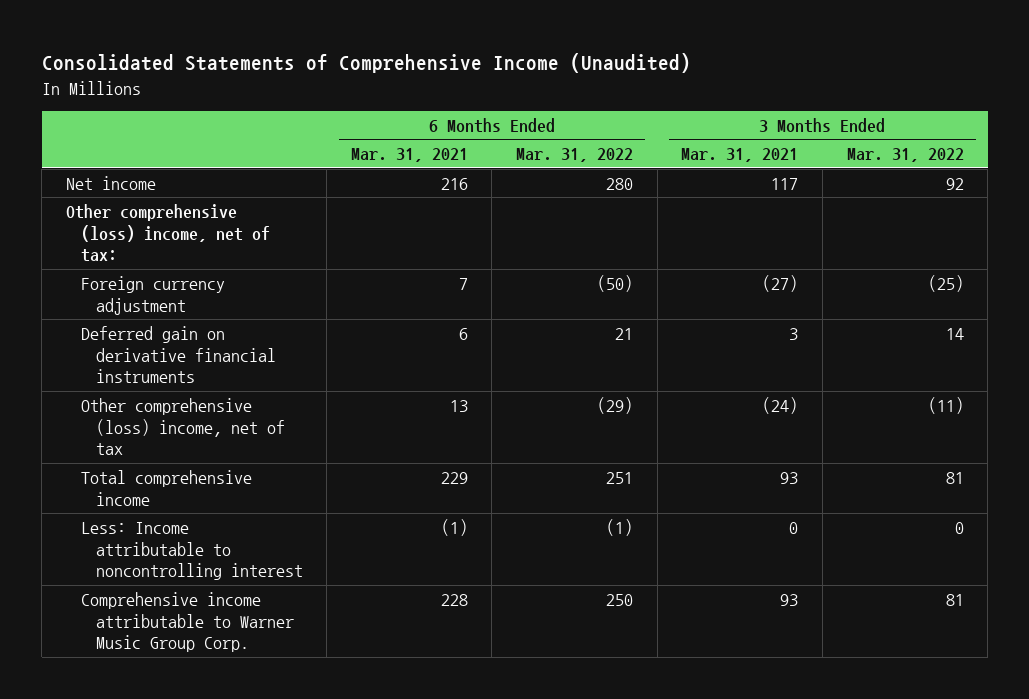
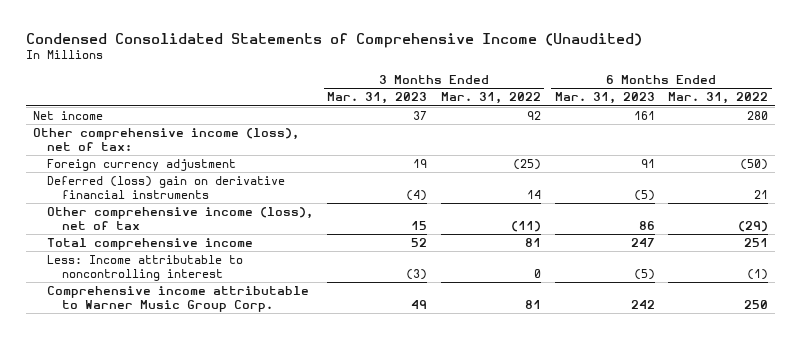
[41,53,691,74] Consolidated Statements of Comprehensive Income (Unaudited) -> [25,32,642,48] Condensed Consolidated Statements of Comprehensive Income (Unaudited)
[350,148,468,163] Mar. 31, 2021 -> none
[681,148,799,163] Mar. 31, 2021 -> none
none -> [327,92,428,105] Mar. 31, 2023
none -> [554,92,655,105] Mar. 31, 2023
[65,203,270,263] Other comprehensive (loss) income, net of tax: -> [32,128,299,152] Other comprehensive income (loss), net of tax:
[80,325,276,384] Deferred gain on derivative financial instruments -> [47,176,286,200] Deferred (loss) gain on derivative financial instruments
[80,397,285,456] Other comprehensive (loss) income, net of tax -> [47,207,314,231] Other comprehensive income (loss), net of tax

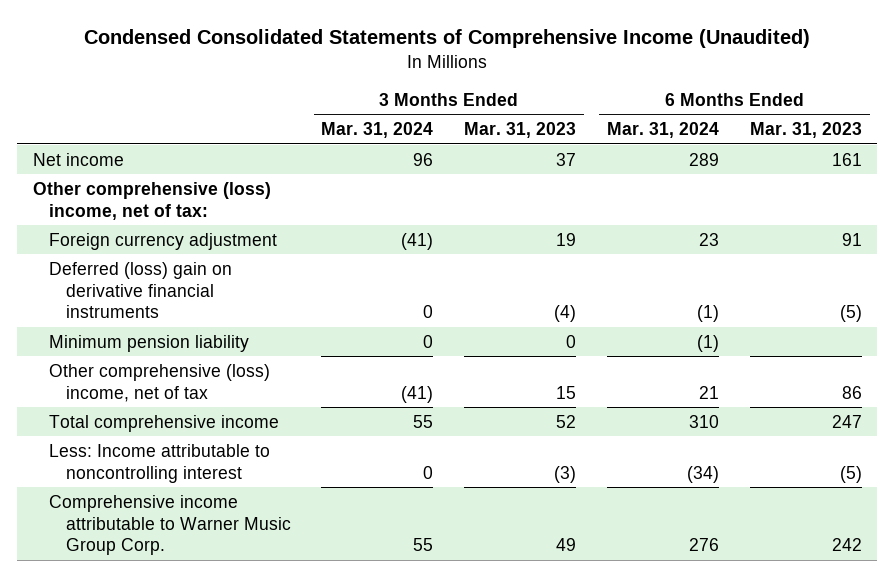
[440,92,541,105] Mar. 31, 2022 -> none
[668,92,769,105] Mar. 31, 2022 -> none
none -> [321,122,434,139] Mar. 31, 2024
none -> [607,122,720,139] Mar. 31, 2024
[32,128,299,152] Other comprehensive income (loss), net of tax: -> [32,181,271,220] Other comprehensive (loss) income, net of tax:
none -> [49,334,250,352] Minimum pension liability
[47,207,314,231] Other comprehensive income (loss), net of tax -> [49,363,271,402] Other comprehensive (loss) income, net of tax

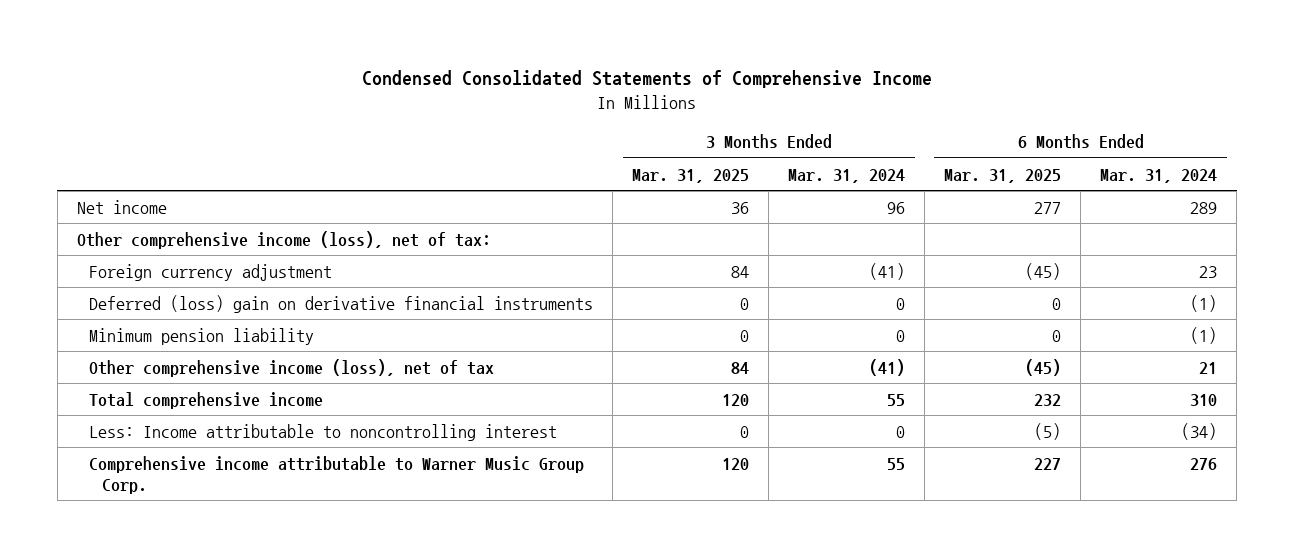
[84,29,811,49] Condensed Consolidated Statements of Comprehensive Income (Unaudited) -> [361,70,932,89] Condensed Consolidated Statements of Comprehensive Income
[464,122,577,139] Mar. 31, 2023 -> none
[749,122,862,139] Mar. 31, 2023 -> none
none -> [632,168,750,183] Mar. 31, 2025
none -> [944,168,1062,183] Mar. 31, 2025
[32,181,271,220] Other comprehensive (loss) income, net of tax: -> [76,230,491,249] Other comprehensive income (loss), net of tax:
[49,363,271,402] Other comprehensive (loss) income, net of tax -> [89,358,495,377] Other comprehensive income (loss), net of tax

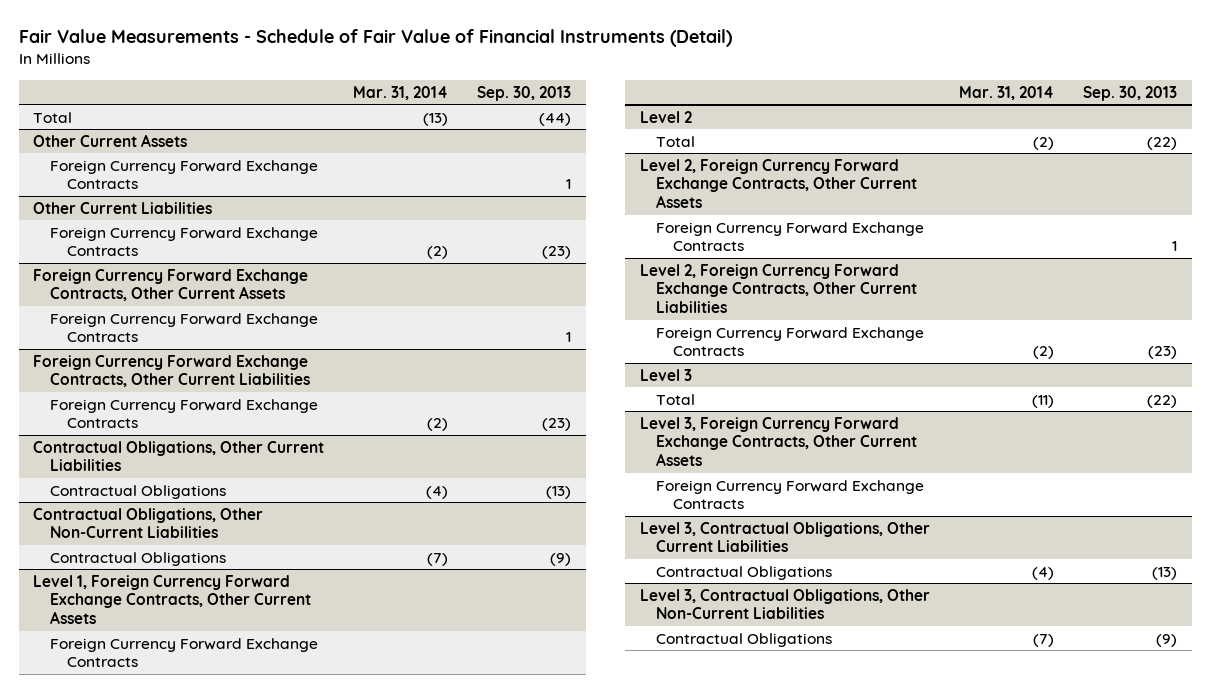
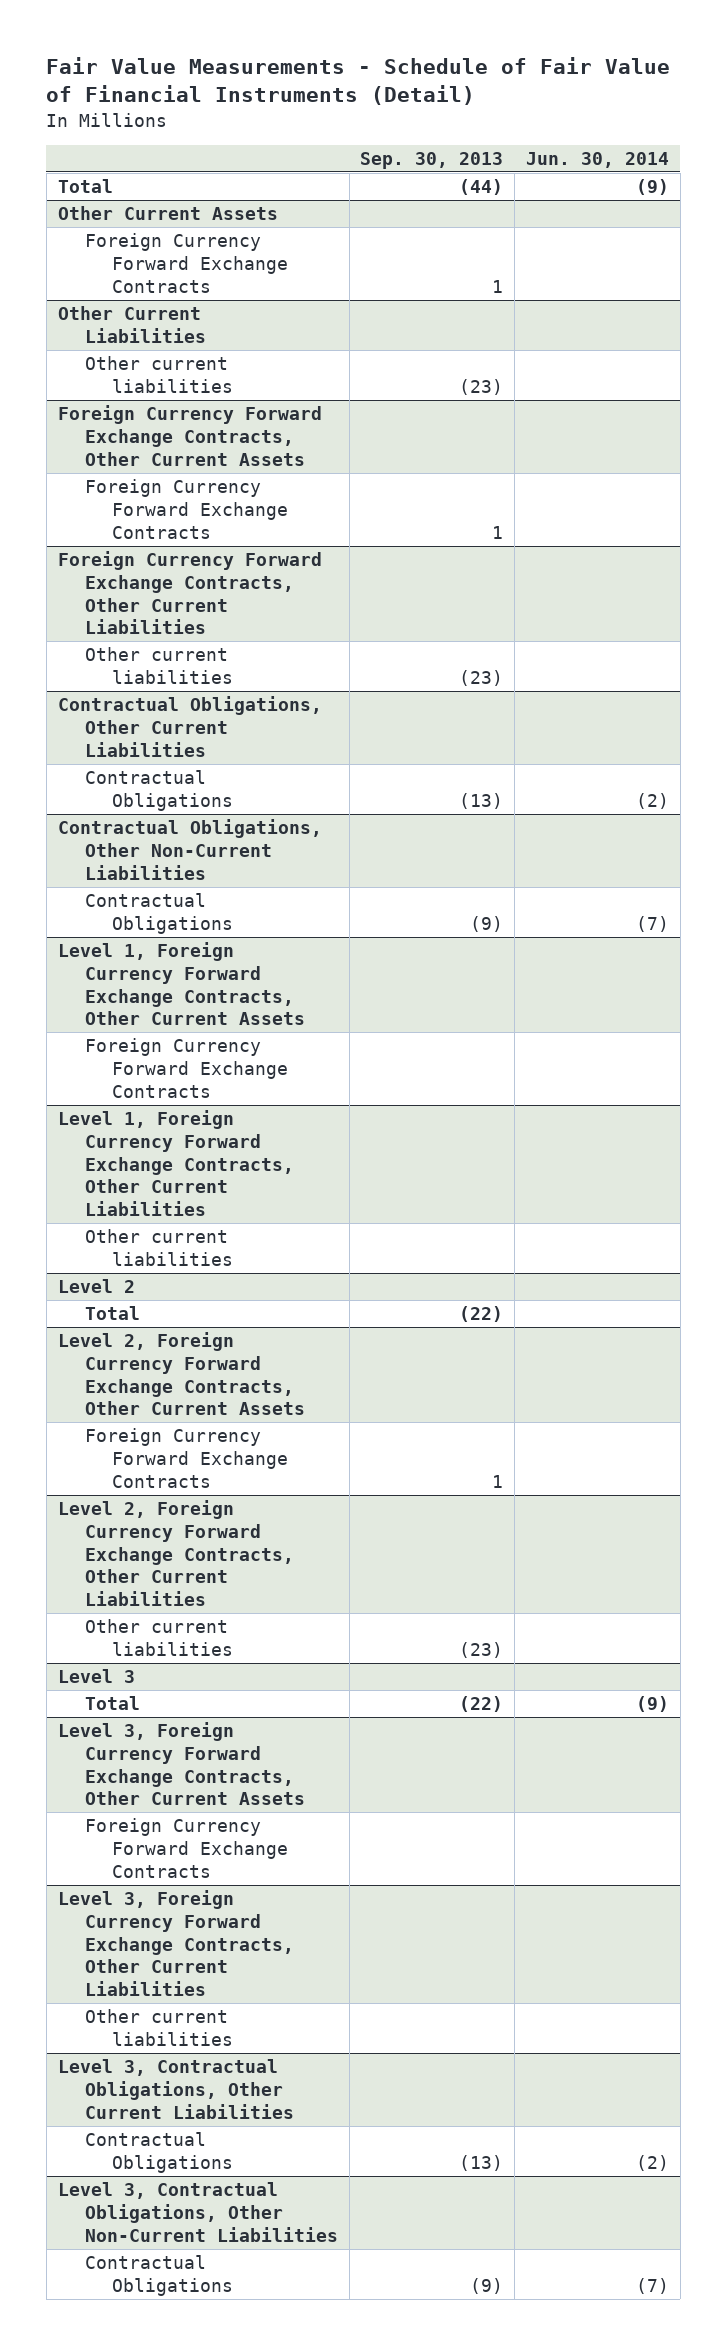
[353,85,449,100] Mar. 31, 2014 -> none
none -> [525,151,669,168] Jun. 30, 2014
[50,226,319,257] Foreign Currency Forward Exchange Contracts -> [85,356,234,393] Other current liabilities
[50,398,319,429] Foreign Currency Forward Exchange Contracts -> [85,647,234,684] Other current liabilities
none -> [57,1110,295,1216] Level 1, Foreign Currency Forward Exchange Contracts, Other Current Liabilities
none -> [85,1229,234,1266] Other current liabilities
[656,326,925,357] Foreign Currency Forward Exchange Contracts -> [85,1619,234,1656] Other current liabilities
none -> [57,1890,295,1996] Level 3, Foreign Currency Forward Exchange Contracts, Other Current Liabilities
none -> [85,2009,234,2046] Other current liabilities

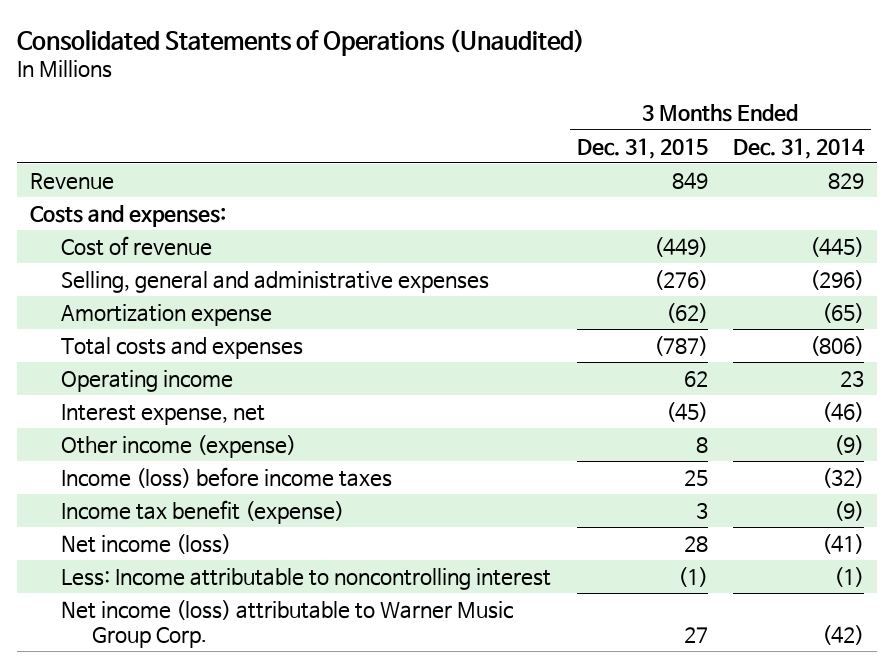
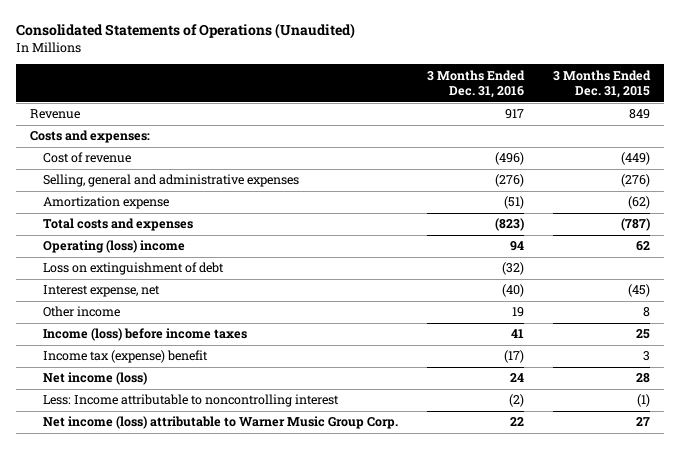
[733,137,866,159] Dec. 31, 2014 -> none
none -> [426,69,525,99] 3 Months Ended Dec. 31, 2016
[60,369,233,392] Operating income -> [42,240,185,254] Operating (loss) income
none -> [42,262,224,276] Loss on extinguishment of debt
[60,434,296,458] Other income (expense) -> [42,306,120,318] Other income
[60,499,344,524] Income tax benefit (expense) -> [42,350,208,364] Income tax (expense) benefit

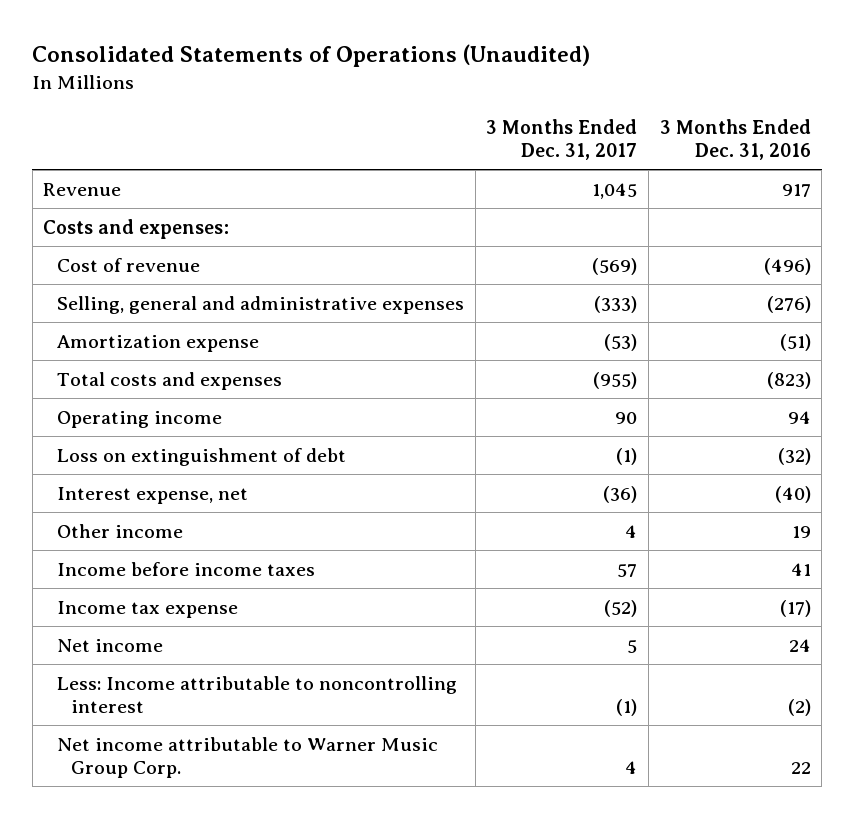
[552,69,651,99] 3 Months Ended Dec. 31, 2015 -> none
none -> [486,119,638,160] 3 Months Ended Dec. 31, 2017
[42,240,185,254] Operating (loss) income -> [57,410,223,428] Operating income
[42,328,247,342] Income (loss) before income taxes -> [57,561,316,576] Income before income taxes
[42,350,208,364] Income tax (expense) benefit -> [57,600,239,618] Income tax expense
[42,372,147,386] Net income (loss) -> [57,638,164,652] Net income
[42,416,398,430] Net income (loss) attributable to Warner Music Group Corp. -> [57,736,439,778] Net income attributable to Warner Music Group Corp.

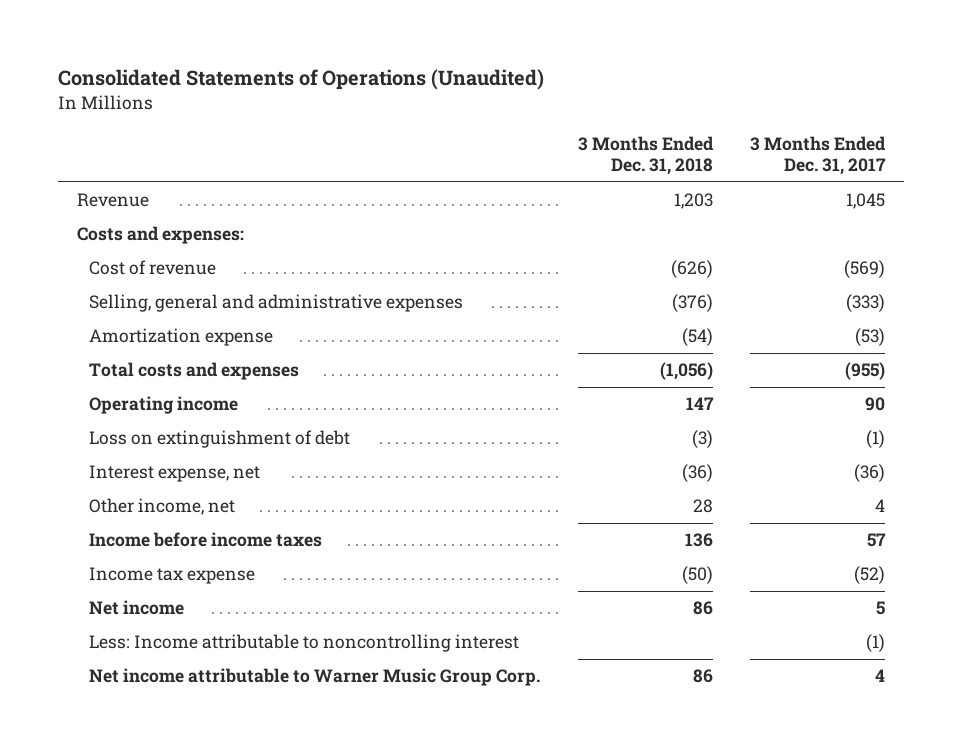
[659,119,811,160] 3 Months Ended Dec. 31, 2016 -> none
none -> [577,135,714,175] 3 Months Ended Dec. 31, 2018
[57,523,184,538] Other income -> [89,498,236,516] Other income, net

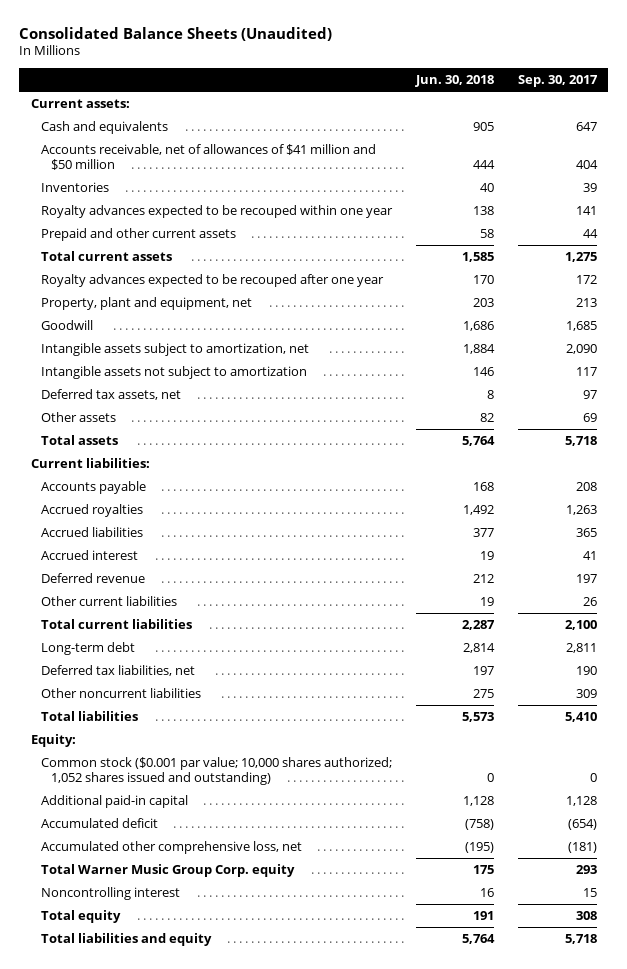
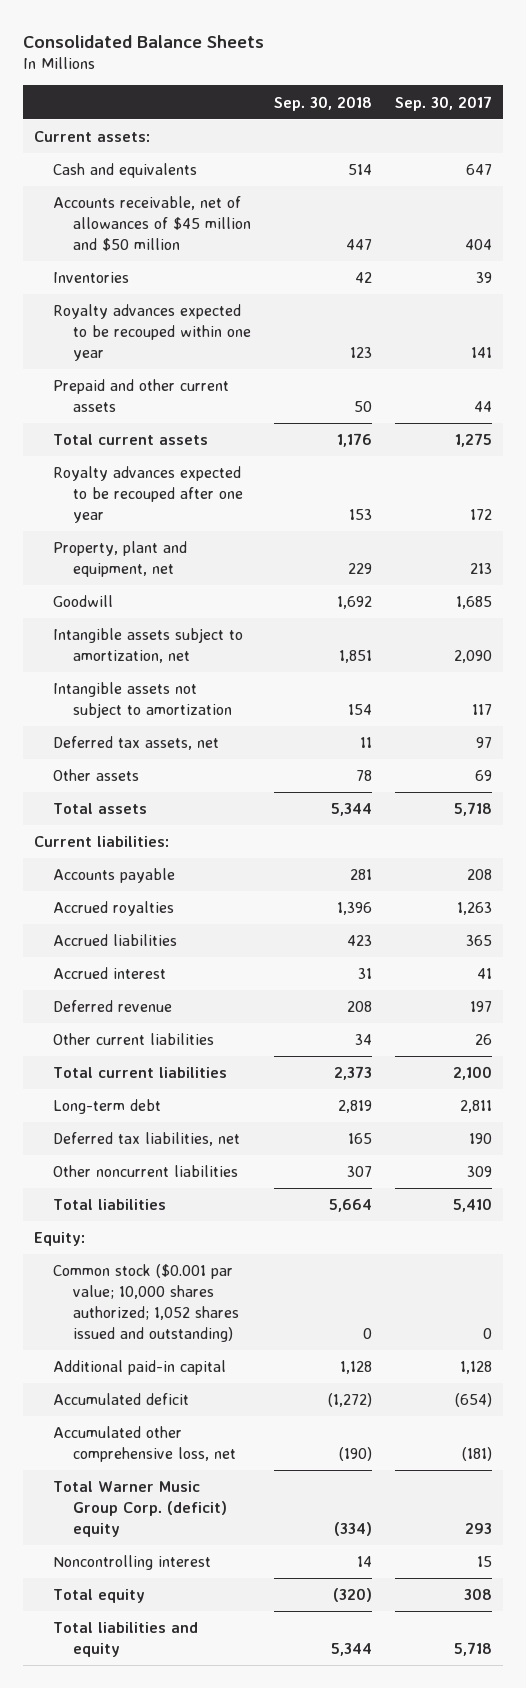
[19,26,333,41] Consolidated Balance Sheets (Unaudited) -> [22,34,264,48] Consolidated Balance Sheets
[414,75,494,88] Jun. 30, 2018 -> none
none -> [273,95,372,111] Sep. 30, 2018
[41,143,377,171] Accounts receivable, net of allowances of $41 million and $50 million -> [53,196,251,252] Accounts receivable, net of allowances of $45 million and $50 million
[41,863,296,877] Total Warner Music Group Corp. equity -> [53,1481,227,1538] Total Warner Music Group Corp. (deficit) equity

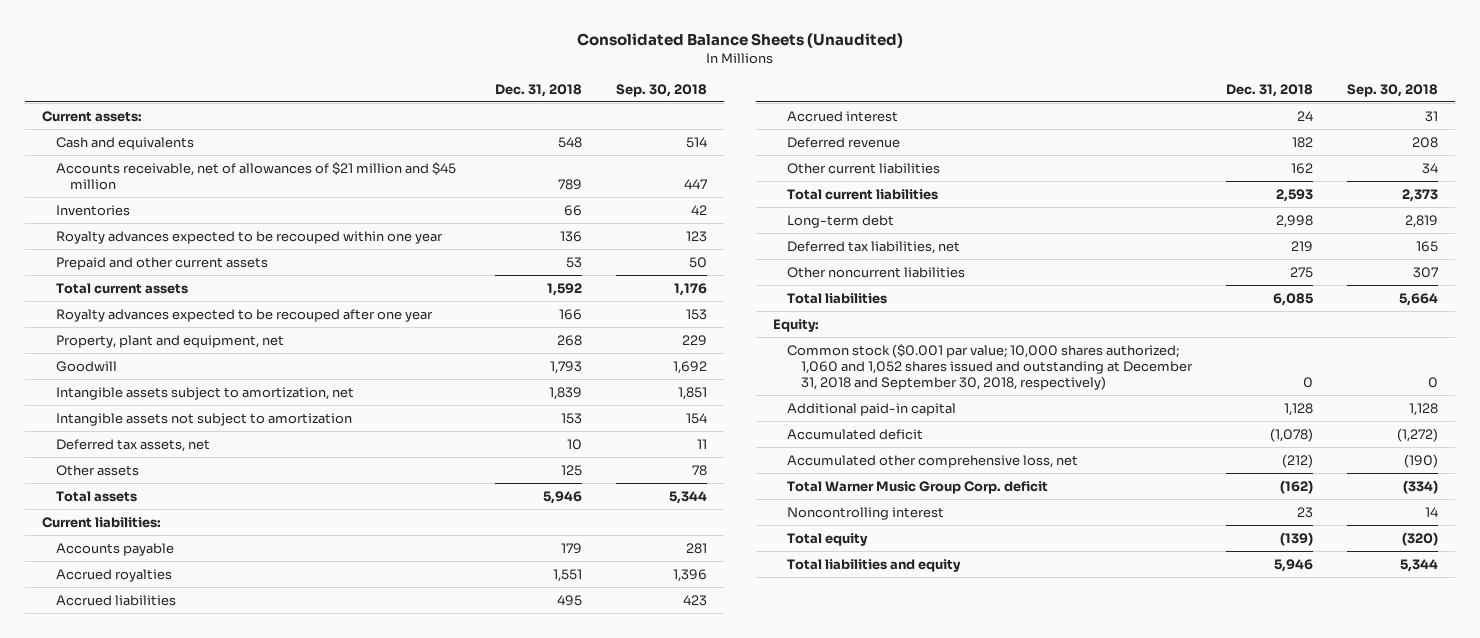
[22,34,264,48] Consolidated Balance Sheets -> [576,33,903,49] Consolidated Balance Sheets (Unaudited)
[394,95,492,111] Sep. 30, 2017 -> none
none -> [494,83,582,97] Dec. 31, 2018
[53,196,251,252] Accounts receivable, net of allowances of $45 million and $50 million -> [55,161,456,190] Accounts receivable, net of allowances of $21 million and $45 million
[53,1264,239,1343] Common stock ($0.001 par value; 10,000 shares authorized; 1,052 shares issued and outstanding) -> [787,343,1194,391] Common stock ($0.001 par value; 10,000 shares authorized; 1,060 and 1,052 shares issued and outstanding at December 31, 2018 and September 30, 2018, respectively)
[53,1481,227,1538] Total Warner Music Group Corp. (deficit) equity -> [787,480,1049,494] Total Warner Music Group Corp. deficit

